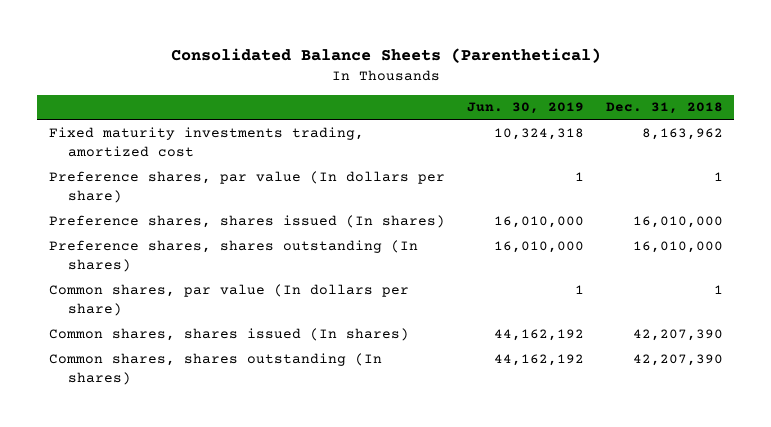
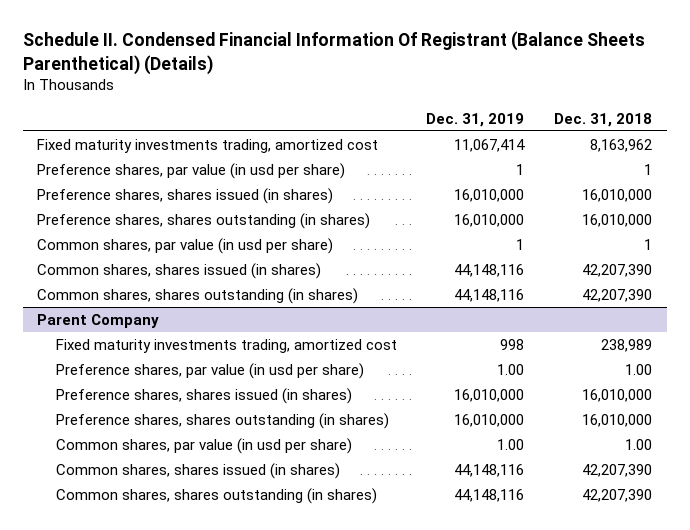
[170,48,601,64] Consolidated Balance Sheets (Parenthetical) -> [22,31,645,75] Schedule II. Condensed Financial Information Of Registrant (Balance Sheets Parenthetical) (Details)
[466,102,584,115] Jun. 30, 2019 -> none
none -> [426,112,525,127] Dec. 31, 2019
[48,170,445,203] Preference shares, par value (In dollars per share) -> [37,163,346,180] Preference shares, par value (in usd per share)
[48,214,445,228] Preference shares, shares issued (In shares) -> [37,188,334,205] Preference shares, shares issued (in shares)
[48,239,418,272] Preference shares, shares outstanding (In shares) -> [37,213,371,230] Preference shares, shares outstanding (in shares)
[48,283,409,316] Common shares, par value (In dollars per share) -> [37,238,334,255] Common shares, par value (in usd per share)
[48,327,409,341] Common shares, shares issued (In shares) -> [37,263,322,280] Common shares, shares issued (in shares)
[48,352,382,385] Common shares, shares outstanding (In shares) -> [37,288,359,305] Common shares, shares outstanding (in shares)
none -> [37,314,160,329] Parent Company
none -> [55,339,397,354] Fixed maturity investments trading, amortized cost
none -> [55,363,364,380] Preference shares, par value (in usd per share)
none -> [55,388,352,405] Preference shares, shares issued (in shares)
none -> [55,413,389,430] Preference shares, shares outstanding (in shares)
none -> [55,438,352,455] Common shares, par value (in usd per share)
none -> [55,463,340,480] Common shares, shares issued (in shares)
none -> [55,488,377,505] Common shares, shares outstanding (in shares)

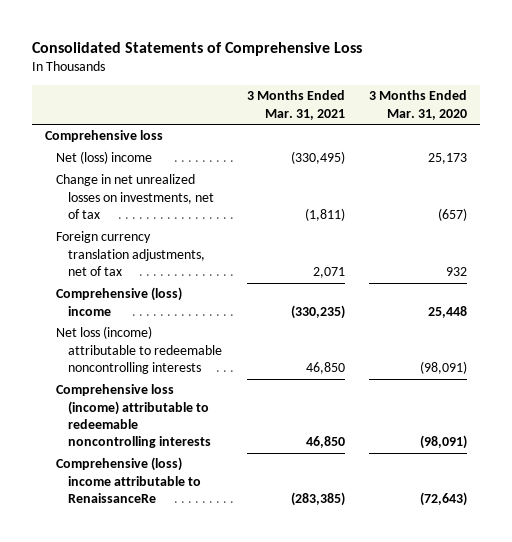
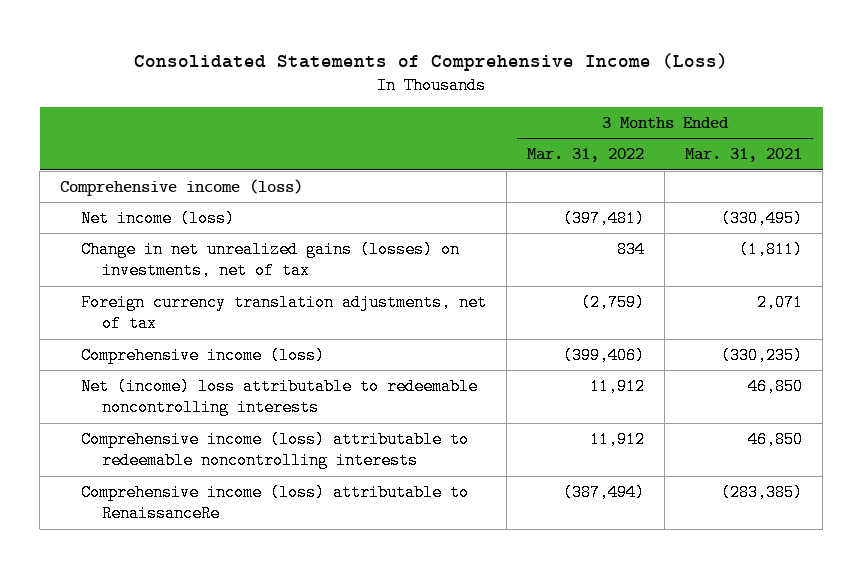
[32,42,363,57] Consolidated Statements of Comprehensive Loss -> [134,52,729,71] Consolidated Statements of Comprehensive Income (Loss)
[369,90,468,120] 3 Months Ended Mar. 31, 2020 -> none
none -> [527,148,645,163] Mar. 31, 2022
[44,130,163,143] Comprehensive loss -> [60,178,304,196] Comprehensive income (loss)
[56,151,153,165] Net (loss) income -> [81,209,236,227] Net income (loss)
[56,174,214,220] Change in net unrealized losses on investments, net of tax -> [81,240,461,280] Change in net unrealized gains (losses) on investments, net of tax
[56,287,183,316] Comprehensive (loss) income -> [81,346,326,364] Comprehensive income (loss)
[56,326,222,375] Net loss (income) attributable to redeemable noncontrolling interests -> [81,377,479,417] Net (income) loss attributable to redeemable noncontrolling interests
[56,384,211,449] Comprehensive loss (income) attributable to redeemable noncontrolling interests -> [81,430,470,470] Comprehensive income (loss) attributable to redeemable noncontrolling interests
[56,457,201,504] Comprehensive (loss) income attributable to RenaissanceRe -> [81,483,470,523] Comprehensive income (loss) attributable to RenaissanceRe

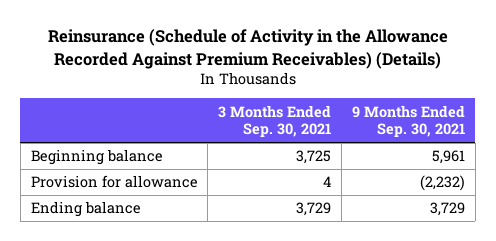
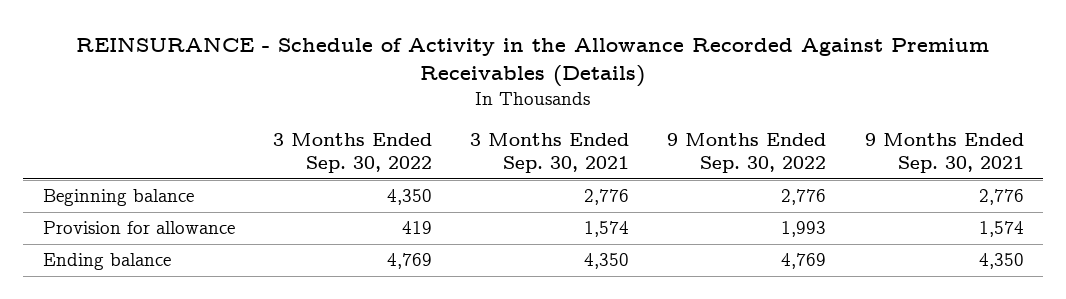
[47,29,448,69] Reinsurance (Schedule of Activity in the Allowance Recorded Against Premium Receivables) (Details) -> [76,36,990,88] REINSURANCE - Schedule of Activity in the Allowance Recorded Against Premium Receivables (Details)
none -> [272,132,432,174] 3 Months Ended Sep. 30, 2022
none -> [667,132,827,174] 9 Months Ended Sep. 30, 2022
[296,150,332,165] 3,725 -> [584,189,630,206] 2,776
[432,150,466,165] 5,961 -> [978,189,1024,206] 2,776
[323,176,332,188] 4 -> [584,221,630,238] 1,574
[420,175,466,192] (2,232) -> [978,221,1024,238] 1,574
[296,202,332,217] 3,729 -> [584,253,630,270] 4,350
[430,202,466,217] 3,729 -> [978,253,1024,270] 4,350

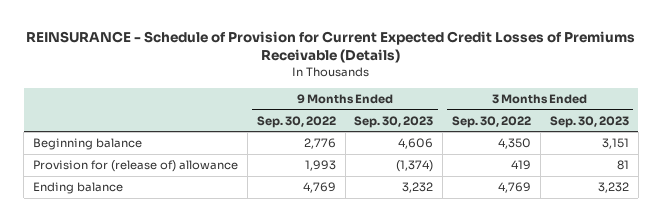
[76,36,990,88] REINSURANCE - Schedule of Activity in the Allowance Recorded Against Premium Receivables (Details) -> [25,31,635,64] REINSURANCE - Schedule of Provision for Current Expected Credit Losses of Premiums Receivable (Details)
[470,132,630,174] 3 Months Ended Sep. 30, 2021 -> none
[864,132,1024,174] 9 Months Ended Sep. 30, 2021 -> none
none -> [354,115,434,128] Sep. 30, 2023
none -> [549,115,629,128] Sep. 30, 2023
[42,221,235,235] Provision for allowance -> [33,160,239,173] Provision for (release of) allowance

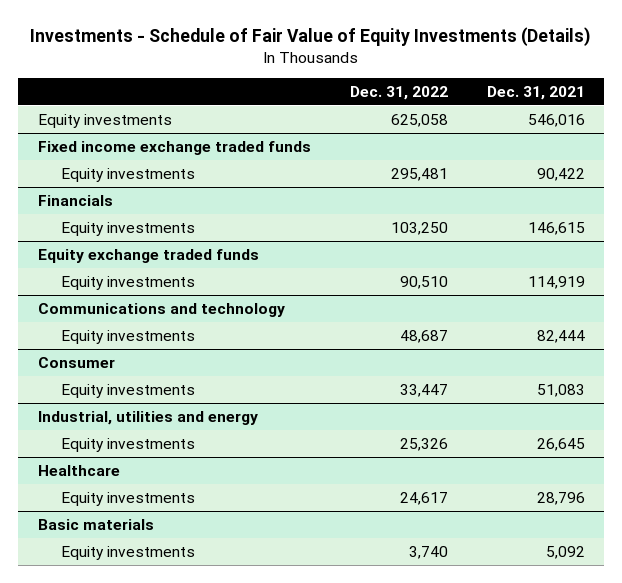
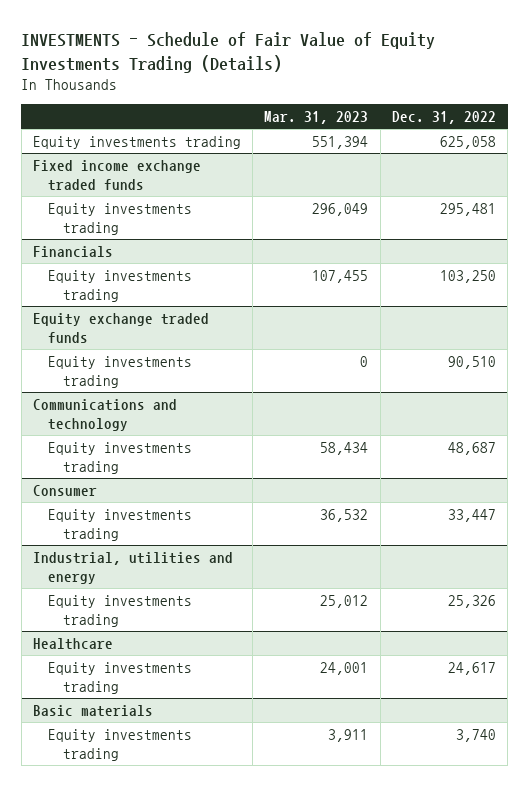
[30,26,592,46] Investments - Schedule of Fair Value of Equity Investments (Details) -> [21,31,436,73] INVESTMENTS - Schedule of Fair Value of Equity Investments Trading (Details)
[486,85,585,100] Dec. 31, 2021 -> none
none -> [264,111,369,125] Mar. 31, 2023
[37,113,172,128] Equity investments -> [33,135,242,149] Equity investments trading
[61,167,196,182] Equity investments -> [48,202,193,235] Equity investments trading
[61,221,196,236] Equity investments -> [48,269,193,302] Equity investments trading
[61,275,196,290] Equity investments -> [48,355,193,388] Equity investments trading
[61,329,196,344] Equity investments -> [48,441,193,474] Equity investments trading
[61,383,196,398] Equity investments -> [48,508,193,541] Equity investments trading
[61,437,196,452] Equity investments -> [48,594,193,627] Equity investments trading
[61,491,196,506] Equity investments -> [48,661,193,694] Equity investments trading
[61,545,196,560] Equity investments -> [48,728,193,761] Equity investments trading

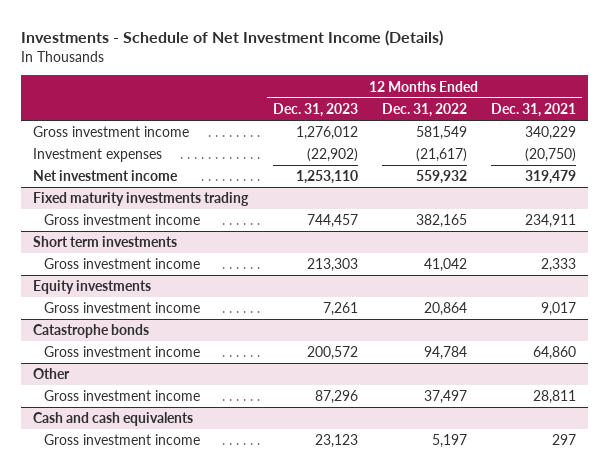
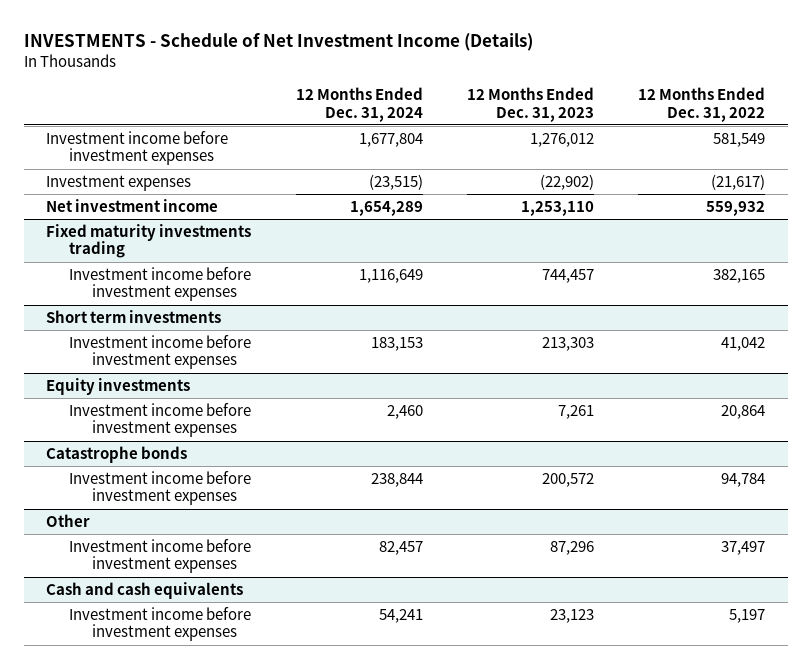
[21,29,444,46] Investments - Schedule of Net Investment Income (Details) -> [23,33,533,52] INVESTMENTS - Schedule of Net Investment Income (Details)
[491,103,577,118] Dec. 31, 2021 -> none
none -> [295,87,423,122] 12 Months Ended Dec. 31, 2024
[33,126,190,138] Gross investment income -> [46,131,229,166] Investment income before investment expenses
[43,214,200,226] Gross investment income -> [69,267,252,302] Investment income before investment expenses
[43,258,200,270] Gross investment income -> [69,335,252,370] Investment income before investment expenses
[43,302,200,314] Gross investment income -> [69,403,252,438] Investment income before investment expenses
[43,346,200,358] Gross investment income -> [69,471,252,506] Investment income before investment expenses
[43,390,200,402] Gross investment income -> [69,539,252,574] Investment income before investment expenses
[43,434,200,446] Gross investment income -> [69,607,252,642] Investment income before investment expenses

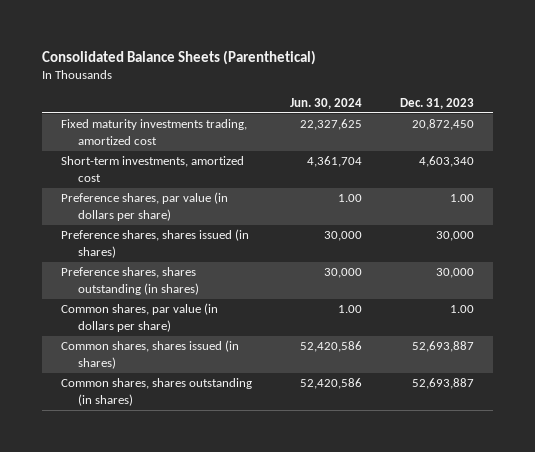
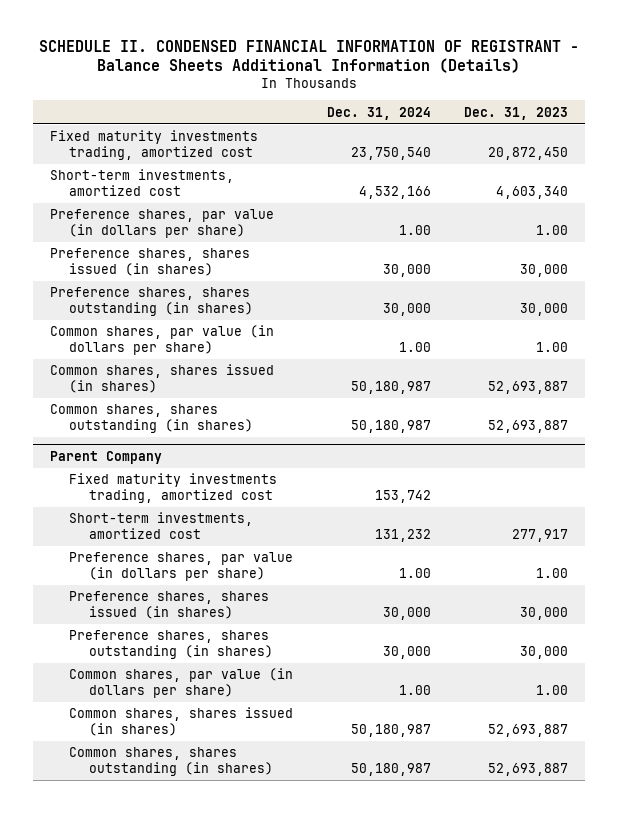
[42,50,317,66] Consolidated Balance Sheets (Parenthetical) -> [38,40,579,74] SCHEDULE II. CONDENSED FINANCIAL INFORMATION OF REGISTRANT - Balance Sheets Additional Information (Details)
[290,97,363,109] Jun. 30, 2024 -> none
none -> [326,106,431,120] Dec. 31, 2024
none -> [49,451,162,465] Parent Company
none -> [69,473,278,504] Fixed maturity investments trading, amortized cost
none -> [69,512,254,540] Short-term investments, amortized cost
none -> [69,552,294,582] Preference shares, par value (in dollars per share)
none -> [69,591,270,620] Preference shares, shares issued (in shares)
none -> [69,630,273,660] Preference shares, shares outstanding (in shares)
none -> [69,668,294,699] Common shares, par value (in dollars per share)
none -> [69,707,294,737] Common shares, shares issued (in shares)
none -> [69,747,273,777] Common shares, shares outstanding (in shares)

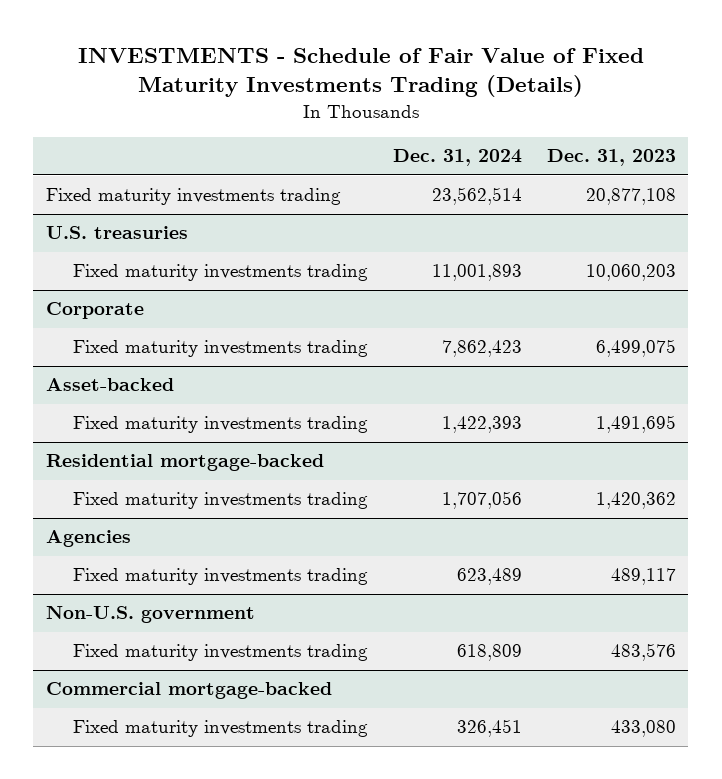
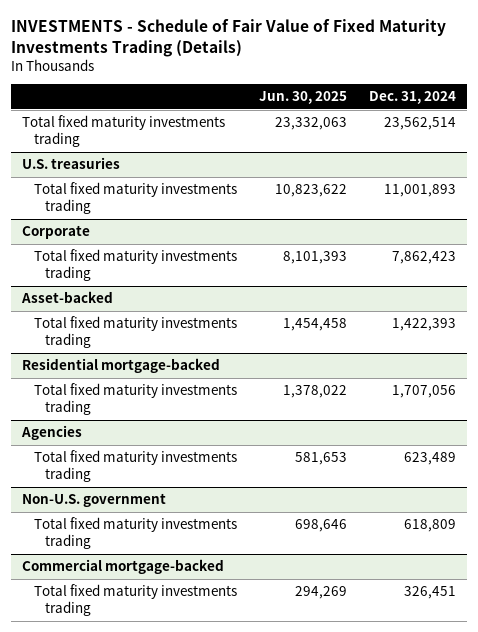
[546,149,676,167] Dec. 31, 2023 -> none
none -> [258,91,347,105] Jun. 30, 2025
[45,188,341,206] Fixed maturity investments trading -> [22,115,226,148] Total fixed maturity investments trading
[72,264,368,282] Fixed maturity investments trading -> [33,182,237,215] Total fixed maturity investments trading
[72,340,368,358] Fixed maturity investments trading -> [33,249,237,282] Total fixed maturity investments trading
[72,416,368,434] Fixed maturity investments trading -> [33,316,237,349] Total fixed maturity investments trading
[72,492,368,510] Fixed maturity investments trading -> [33,383,237,416] Total fixed maturity investments trading
[72,568,368,586] Fixed maturity investments trading -> [33,450,237,483] Total fixed maturity investments trading
[72,644,368,662] Fixed maturity investments trading -> [33,517,237,550] Total fixed maturity investments trading
[72,720,368,738] Fixed maturity investments trading -> [33,584,237,617] Total fixed maturity investments trading

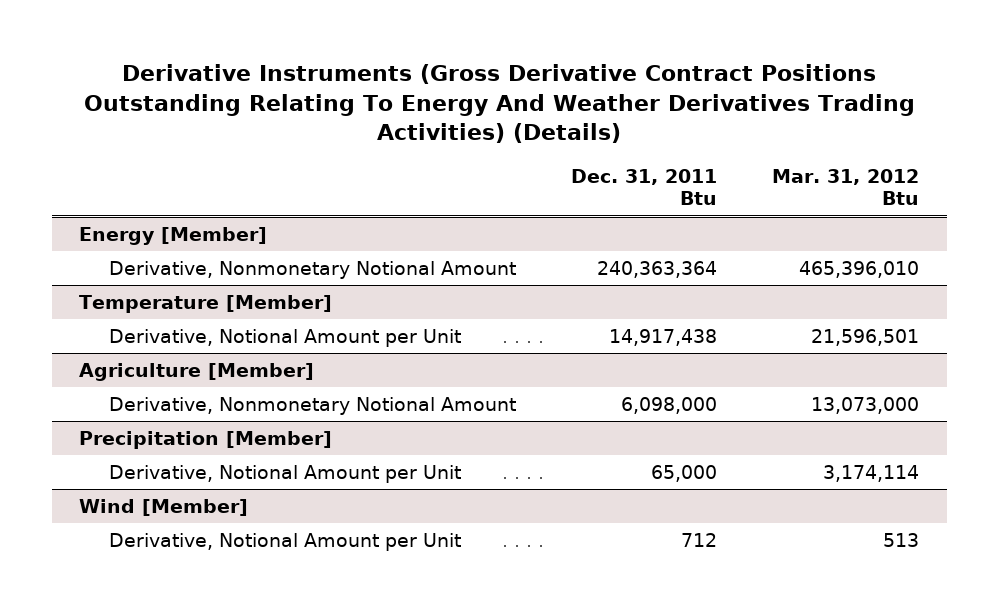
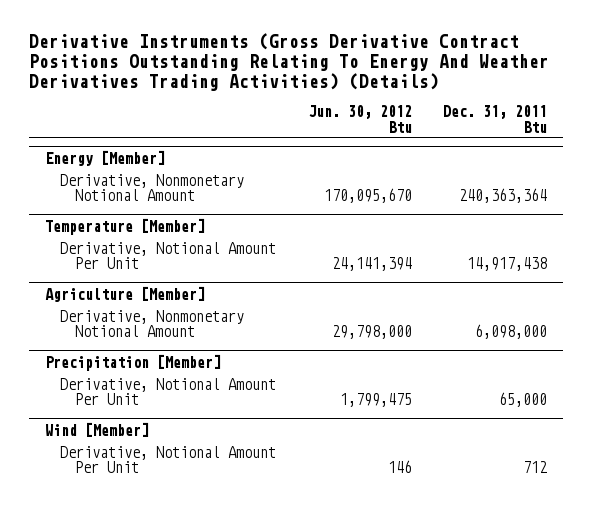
[772,169,920,206] Mar. 31, 2012 Btu -> none
none -> [307,105,412,133] Jun. 30, 2012 Btu
[108,329,461,348] Derivative, Notional Amount per Unit -> [59,241,276,270] Derivative, Notional Amount Per Unit
[108,465,461,484] Derivative, Notional Amount per Unit -> [59,377,276,406] Derivative, Notional Amount Per Unit
[108,533,461,552] Derivative, Notional Amount per Unit -> [59,445,276,474] Derivative, Notional Amount Per Unit

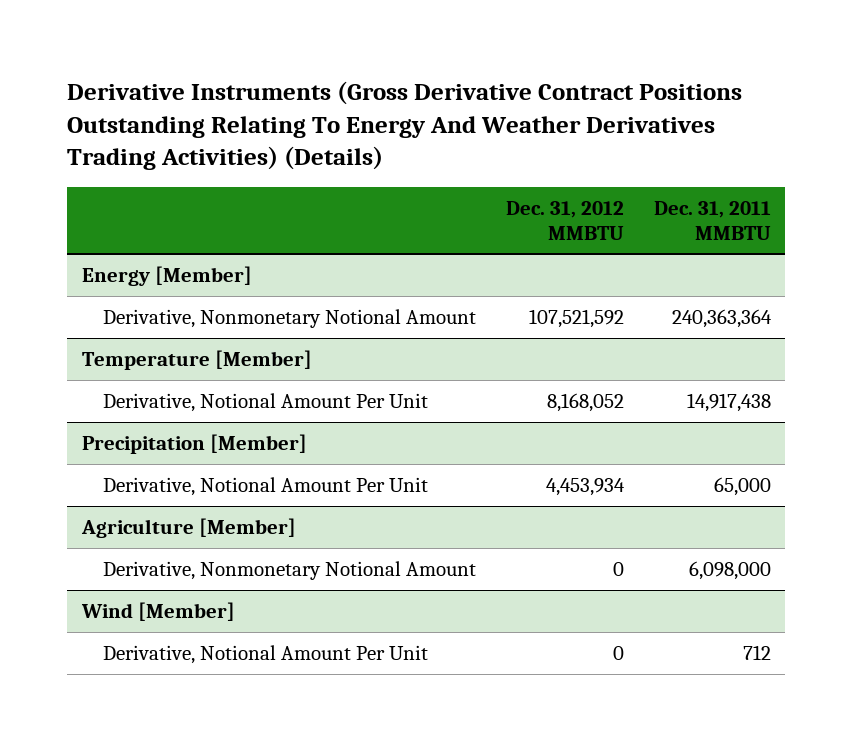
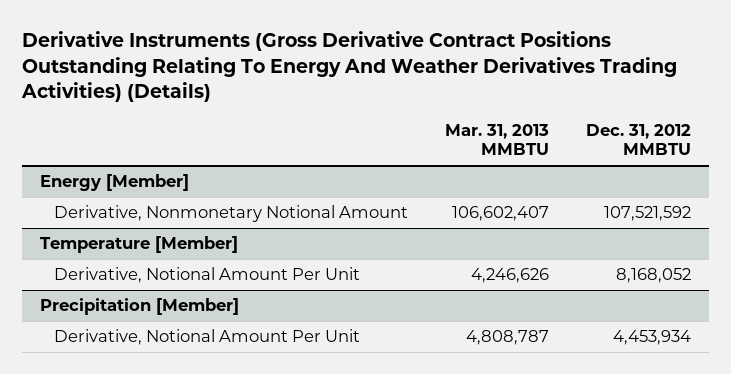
[653,200,771,240] Dec. 31, 2011 MMBTU -> none
none -> [444,123,549,156] Mar. 31, 2013 MMBTU
[80,518,296,539] Agriculture [Member] -> none
[103,561,477,581] Derivative, Nonmonetary Notional Amount -> none
[80,602,235,622] Wind [Member] -> none
[103,645,429,665] Derivative, Notional Amount Per Unit -> none

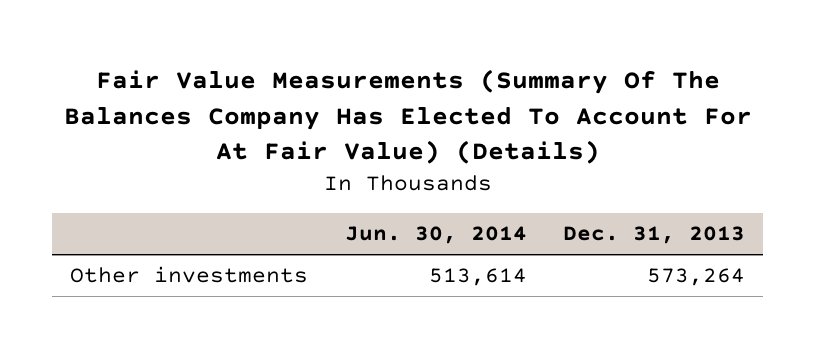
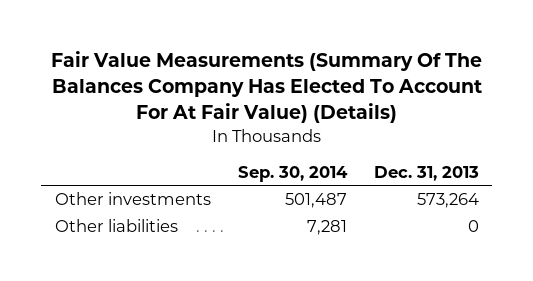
[344,226,527,245] Jun. 30, 2014 -> none
none -> [237,165,348,182] Sep. 30, 2014
none -> [54,219,178,233] Other liabilities

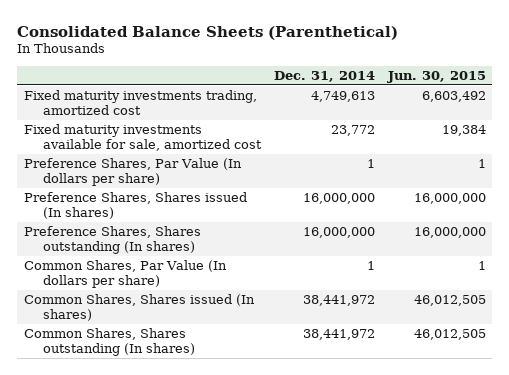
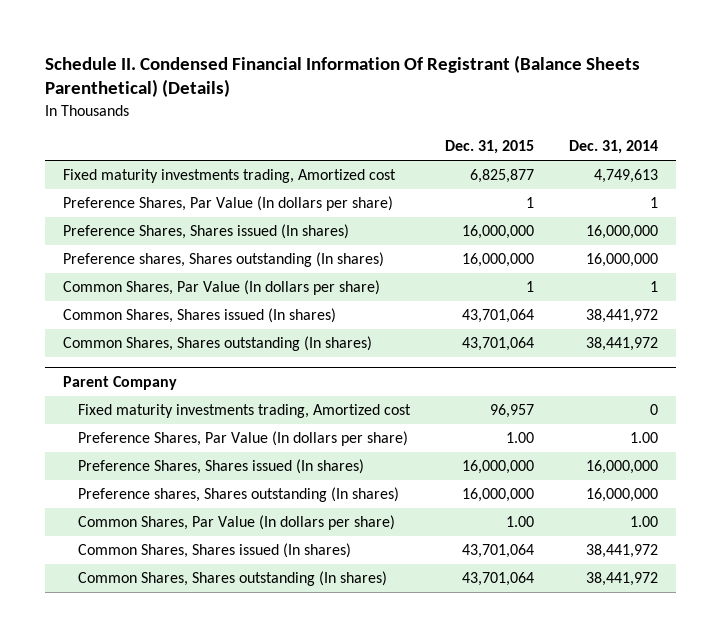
[17,25,399,40] Consolidated Balance Sheets (Parenthetical) -> [44,54,640,98] Schedule II. Condensed Financial Information Of Registrant (Balance Sheets Parenthetical) (Details)
[386,70,486,83] Jun. 30, 2015 -> none
none -> [445,140,535,155] Dec. 31, 2015
[23,123,263,151] Fixed maturity investments available for sale, amortized cost -> none
[23,89,257,115] Fixed maturity investments trading, amortized cost -> [62,169,396,184] Fixed maturity investments trading, Amortized cost
[23,225,201,254] Preference Shares, Shares outstanding (In shares) -> [62,252,384,268] Preference shares, Shares outstanding (In shares)
none -> [62,375,177,390] Parent Company
none -> [77,404,411,419] Fixed maturity investments trading, Amortized cost
none -> [77,431,408,447] Preference Shares, Par Value (In dollars per share)
none -> [77,459,364,475] Preference Shares, Shares issued (In shares)
none -> [77,487,399,503] Preference shares, Shares outstanding (In shares)
none -> [77,515,395,531] Common Shares, Par Value (In dollars per share)
none -> [77,543,351,559] Common Shares, Shares issued (In shares)
none -> [77,571,387,587] Common Shares, Shares outstanding (In shares)

